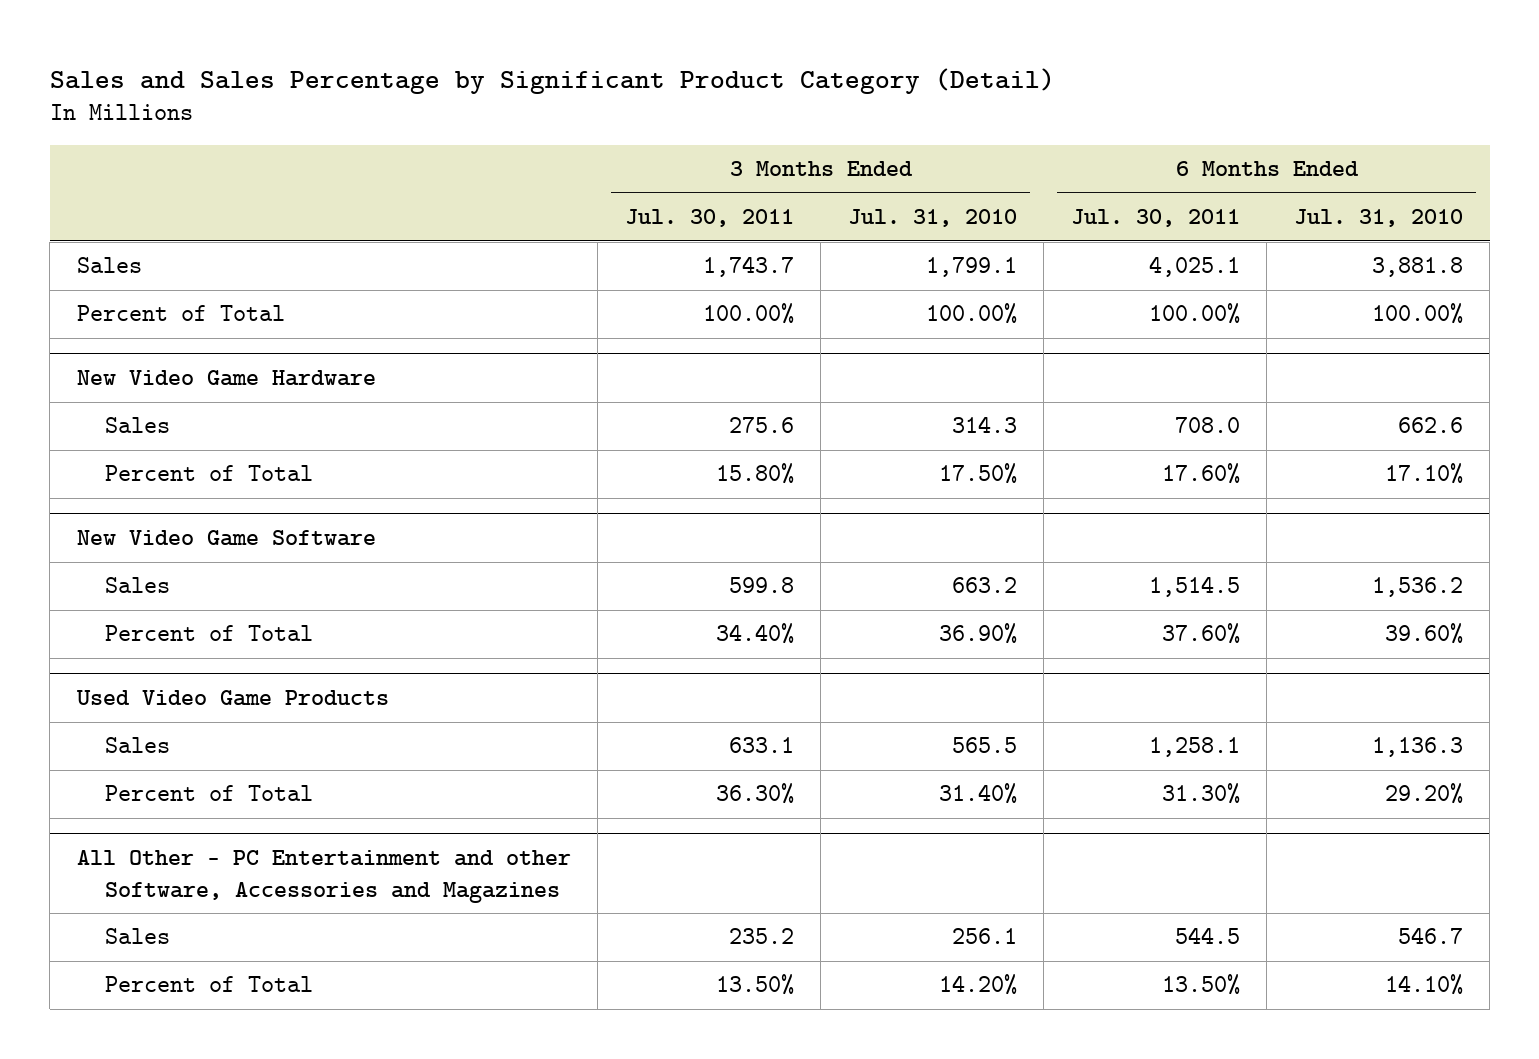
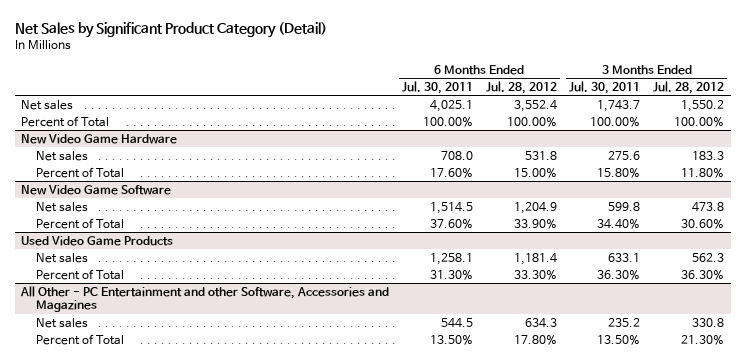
[49,67,1055,94] Sales and Sales Percentage by Significant Product Category (Detail) -> [15,22,328,39] Net Sales by Significant Product Category (Detail)
[847,209,1017,228] Jul. 31, 2010 -> none
[1293,209,1463,228] Jul. 31, 2010 -> none
none -> [485,81,557,95] Jul. 28, 2012
none -> [653,81,725,95] Jul. 28, 2012
[76,257,142,274] Sales -> [21,99,74,110] Net sales
[104,417,170,434] Sales -> [36,150,89,161] Net sales
[104,577,170,594] Sales -> [36,201,89,212] Net sales
[104,737,170,754] Sales -> [36,252,89,263] Net sales
[104,928,170,945] Sales -> [36,317,89,328] Net sales

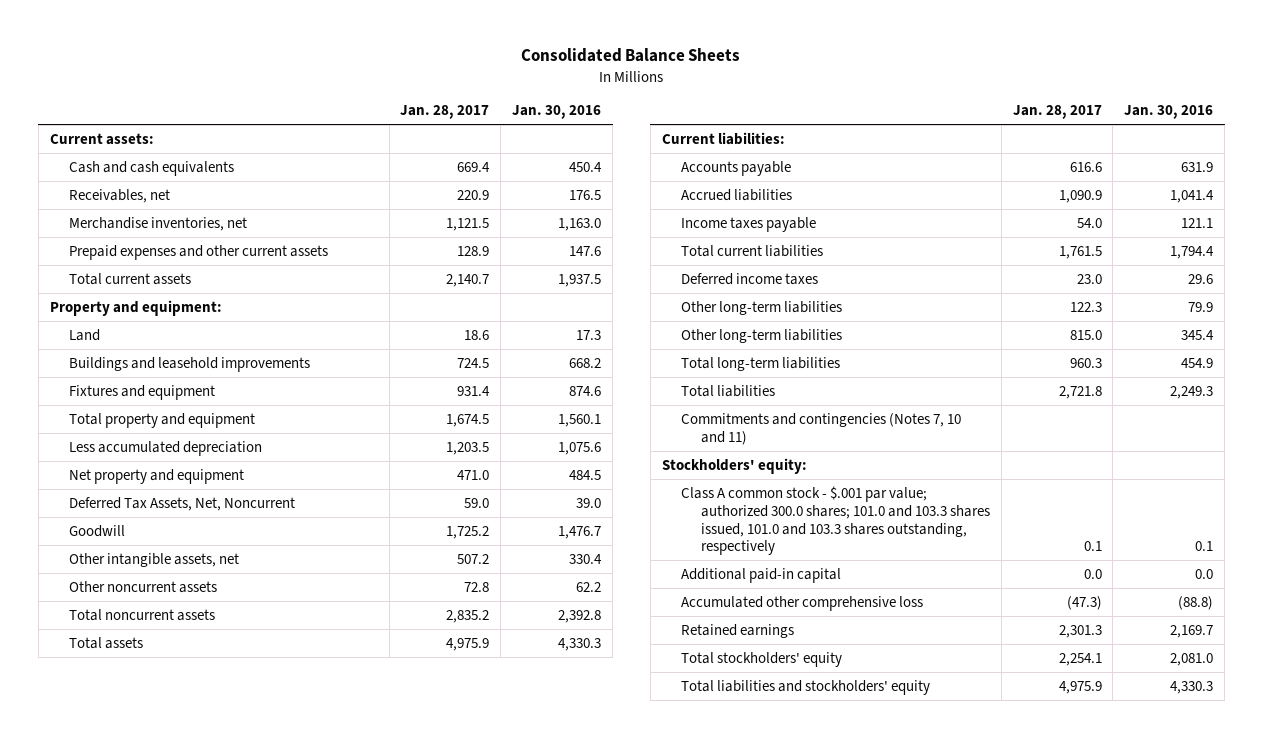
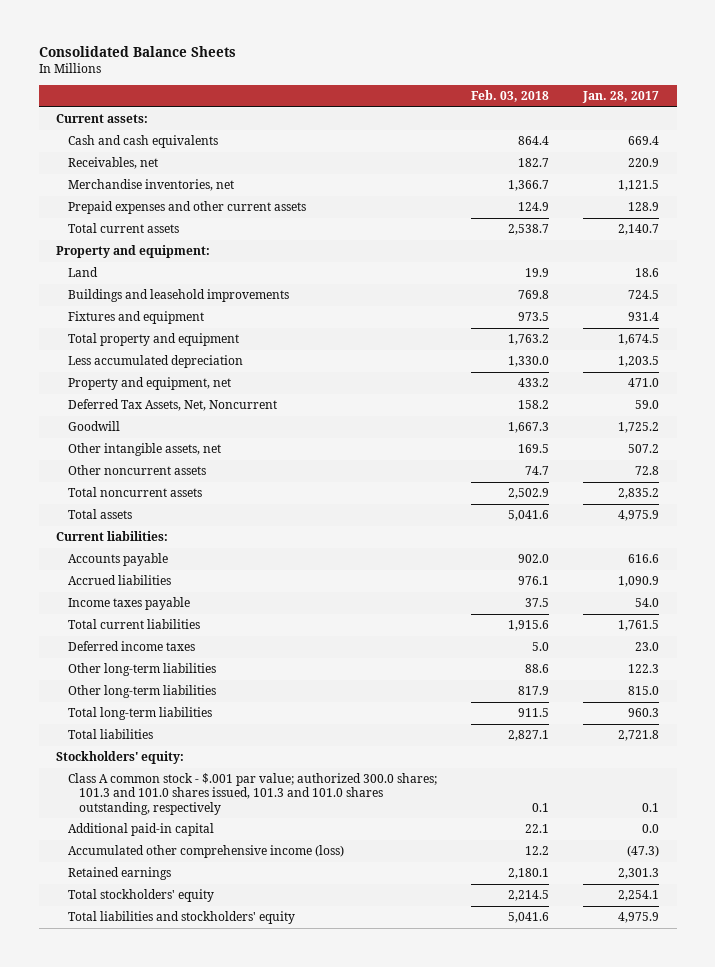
[512,105,602,120] Jan. 30, 2016 -> none
none -> [470,90,549,103] Feb. 03, 2018
[69,468,245,484] Net property and equipment -> [67,377,231,391] Property and equipment, net
[681,412,962,445] Commitments and contingencies (Notes 7, 10 and 11) -> none
[681,485,990,556] Class A common stock - $.001 par value; authorized 300.0 shares; 101.0 and 103.3 shares issued, 101.0 and 103.3 shares outstanding, respectively -> [67,773,437,815] Class A common stock - $.001 par value; authorized 300.0 shares; 101.3 and 101.0 shares issued, 101.3 and 101.0 shares outstanding, respectively
[681,595,924,611] Accumulated other comprehensive loss -> [67,845,344,859] Accumulated other comprehensive income (loss)

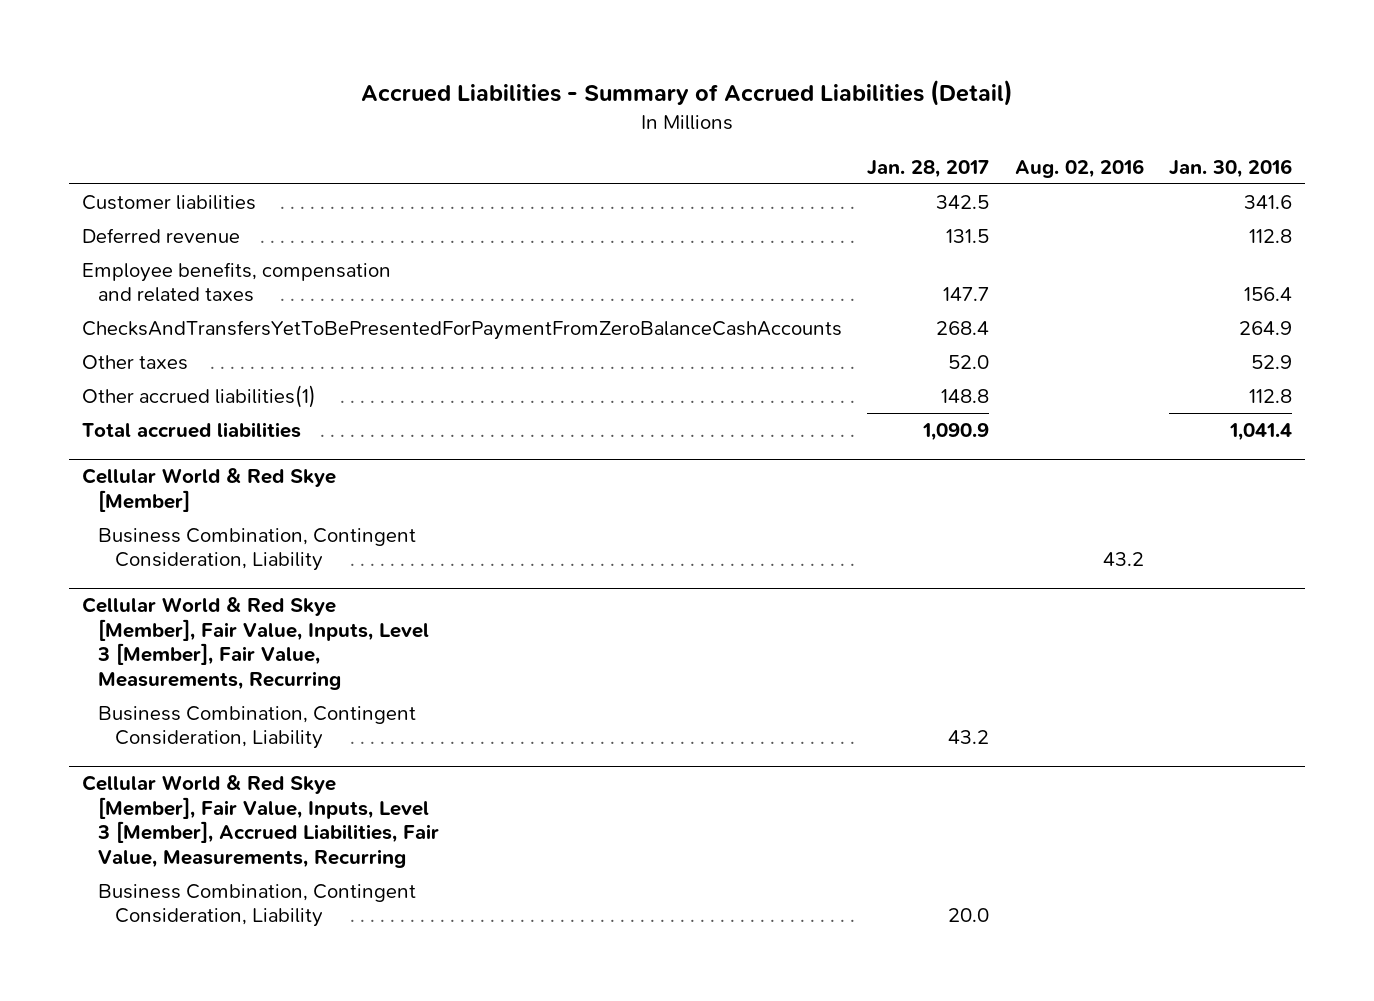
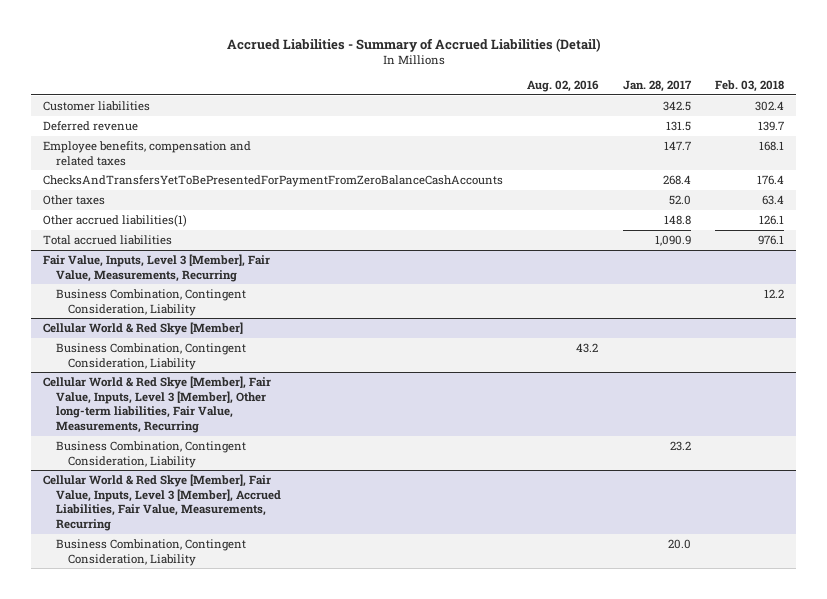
[1169,158,1293,178] Jan. 30, 2016 -> none
none -> [715,80,785,93] Feb. 03, 2018
none -> [43,253,271,282] Fair Value, Inputs, Level 3 [Member], Fair Value, Measurements, Recurring
none -> [55,288,246,316] Business Combination, Contingent Consideration, Liability
[81,597,430,690] Cellular World & Red Skye [Member], Fair Value, Inputs, Level 3 [Member], Fair Value, Measurements, Recurring -> [43,375,272,433] Cellular World & Red Skye [Member], Fair Value, Inputs, Level 3 [Member], Other long-term liabilities, Fair Value, Measurements, Recurring
[948,730,990,745] 43.2 -> [669,440,691,451] 23.2

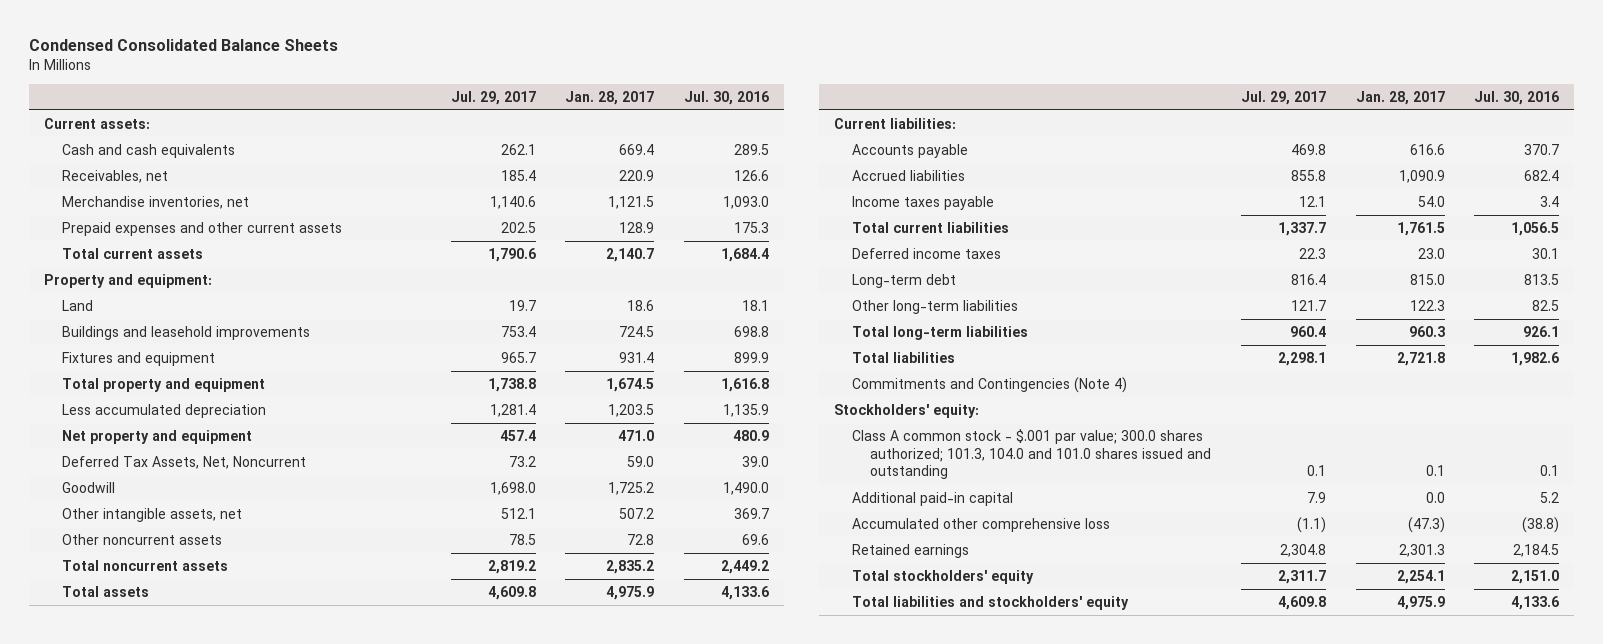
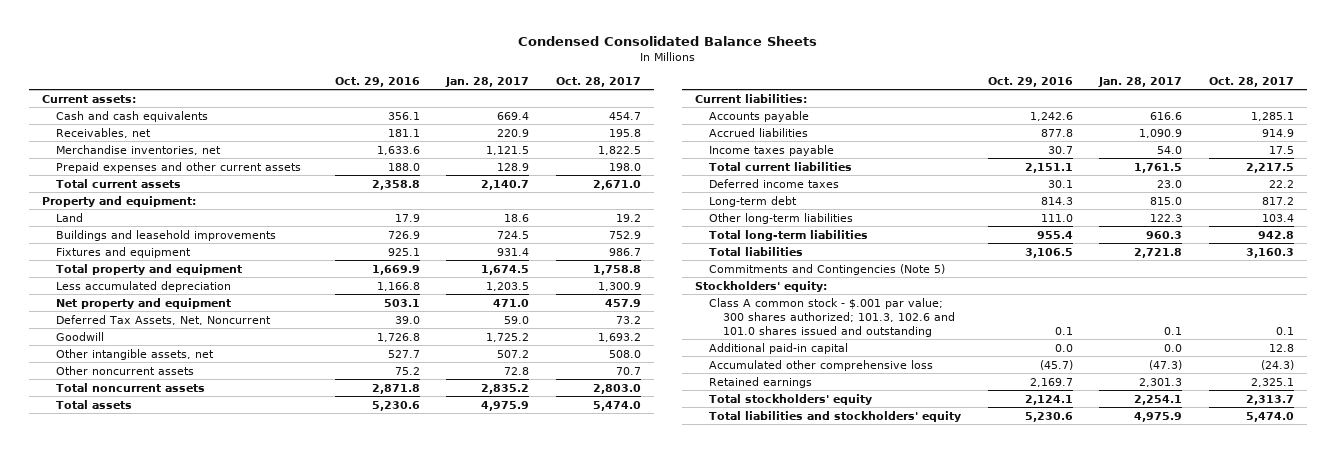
[450,90,536,105] Jul. 29, 2017 -> none
[684,90,770,105] Jul. 30, 2016 -> none
none -> [334,76,420,87] Oct. 29, 2016
none -> [555,76,641,87] Oct. 28, 2017
[852,377,1128,394] Commitments and Contingencies (Note 4) -> [709,263,946,275] Commitments and Contingencies (Note 5)
[852,429,1212,480] Class A common stock - $.001 par value; 300.0 shares authorized; 101.3, 104.0 and 101.0 shares issued and outstanding -> [709,297,956,338] Class A common stock - $.001 par value; 300 shares authorized; 101.3, 102.6 and 101.0 shares issued and outstanding

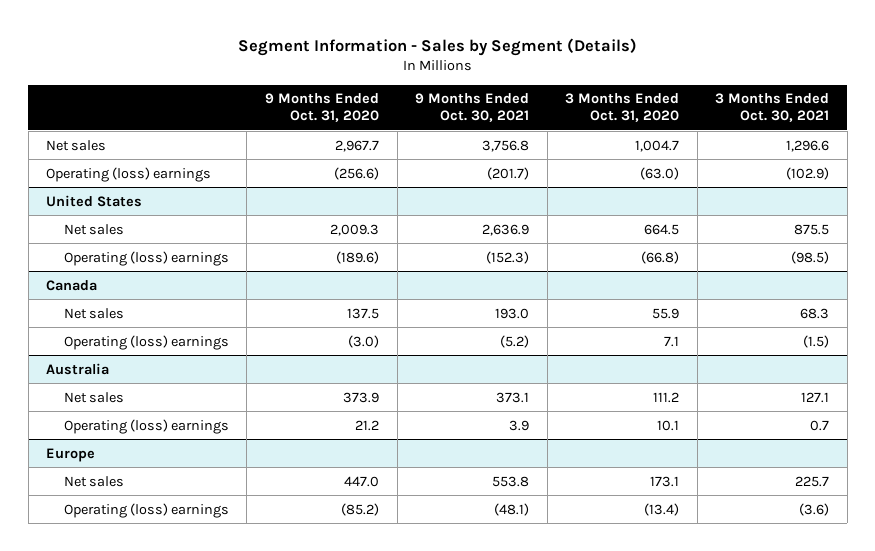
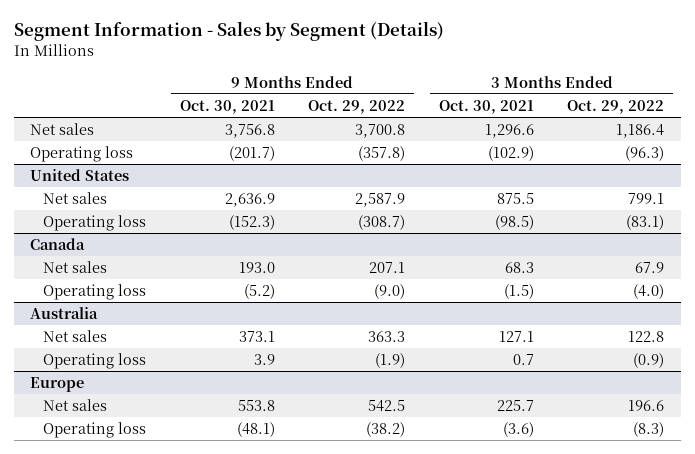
[264,93,379,123] 9 Months Ended Oct. 31, 2020 -> none
[565,93,680,123] 3 Months Ended Oct. 31, 2020 -> none
none -> [308,99,406,114] Oct. 29, 2022
none -> [567,99,665,114] Oct. 29, 2022
[46,166,212,182] Operating (loss) earnings -> [30,145,134,162] Operating loss
[63,250,229,266] Operating (loss) earnings -> [43,214,147,231] Operating loss
[63,334,229,350] Operating (loss) earnings -> [43,283,147,300] Operating loss
[63,418,229,434] Operating (loss) earnings -> [43,352,147,369] Operating loss
[63,502,229,518] Operating (loss) earnings -> [43,421,147,438] Operating loss

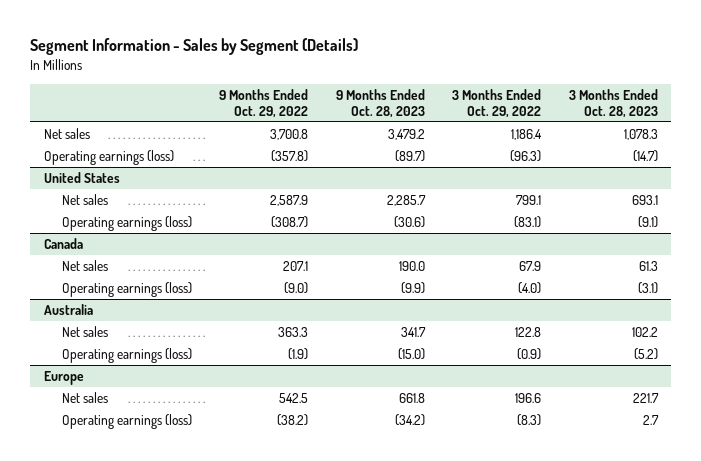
[179,99,275,114] Oct. 30, 2021 -> none
[438,99,534,114] Oct. 30, 2021 -> none
none -> [335,88,425,118] 9 Months Ended Oct. 28, 2023
none -> [568,88,658,118] 3 Months Ended Oct. 28, 2023
[30,145,134,162] Operating loss -> [43,150,174,166] Operating earnings (loss)
[43,214,147,231] Operating loss -> [61,216,192,232] Operating earnings (loss)
[43,283,147,300] Operating loss -> [61,282,192,298] Operating earnings (loss)
[43,352,147,369] Operating loss -> [61,348,192,364] Operating earnings (loss)
[43,421,147,438] Operating loss -> [61,414,192,430] Operating earnings (loss)

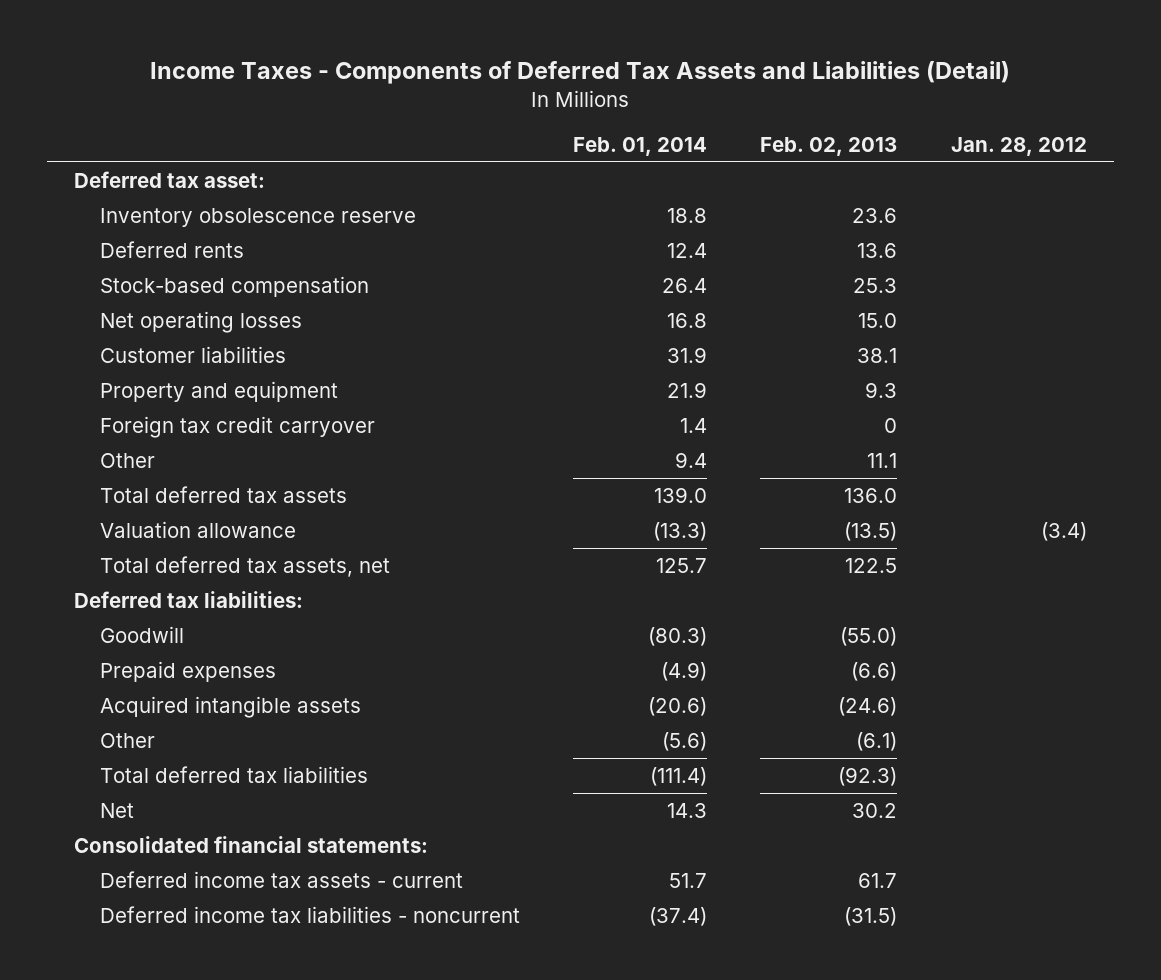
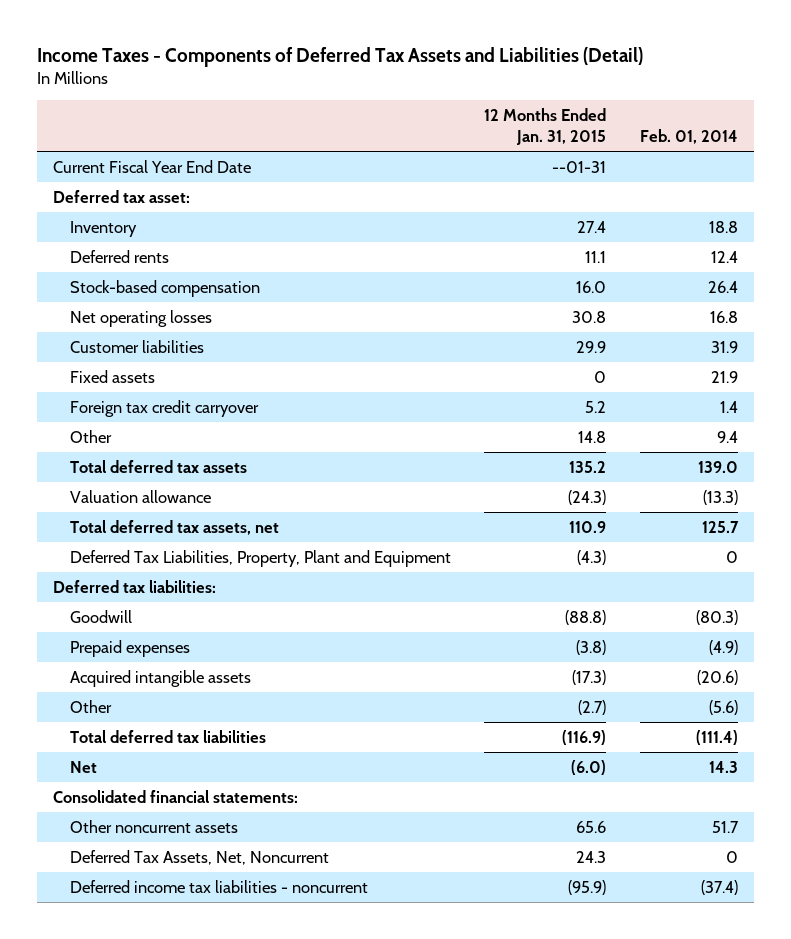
[760,137,898,157] Feb. 02, 2013 -> none
[950,137,1087,157] Jan. 28, 2012 -> none
none -> [484,108,607,145] 12 Months Ended Jan. 31, 2015
none -> [53,159,252,173] Current Fiscal Year End Date
[99,207,416,227] Inventory obsolescence reserve -> [70,220,138,237] Inventory
[99,380,338,402] Property and equipment -> [70,369,156,383] Fixed assets
none -> [70,549,452,567] Deferred Tax Liabilities, Property, Plant and Equipment
[99,870,463,888] Deferred income tax assets - current -> [70,819,239,833] Other noncurrent assets
none -> [70,849,330,865] Deferred Tax Assets, Net, Noncurrent

